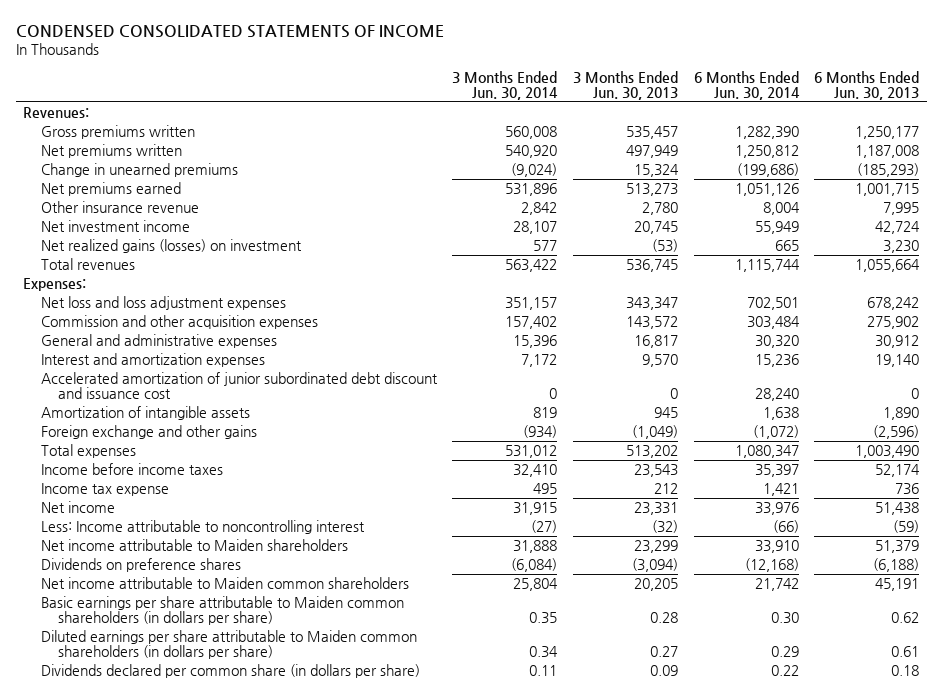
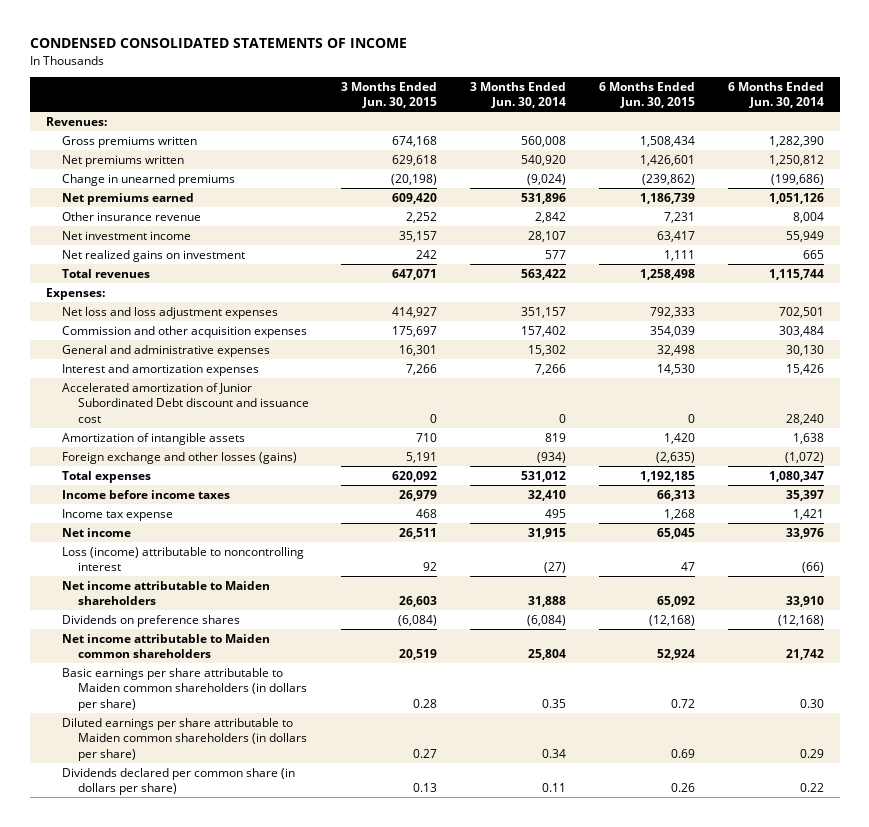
[573,70,679,100] 3 Months Ended Jun. 30, 2013 -> none
[814,70,920,100] 6 Months Ended Jun. 30, 2013 -> none
none -> [341,81,438,109] 3 Months Ended Jun. 30, 2015
none -> [598,81,695,109] 6 Months Ended Jun. 30, 2015
[40,239,302,254] Net realized gains (losses) on investment -> [61,249,245,262] Net realized gains on investment
[513,335,558,349] 15,396 -> [528,344,567,356] 15,302
[754,335,799,349] 30,320 -> [785,344,824,356] 30,130
[521,354,558,368] 7,172 -> [535,363,567,375] 7,266
[754,354,799,368] 15,236 -> [785,363,824,375] 15,426
[40,372,438,400] Accelerated amortization of junior subordinated debt discount and issuance cost -> [61,382,309,423] Accelerated amortization of Junior Subordinated Debt discount and issuance cost
[40,425,257,440] Foreign exchange and other gains -> [61,451,297,464] Foreign exchange and other losses (gains)
[40,520,365,535] Less: Income attributable to noncontrolling interest -> [61,546,304,572] Loss (income) attributable to noncontrolling interest

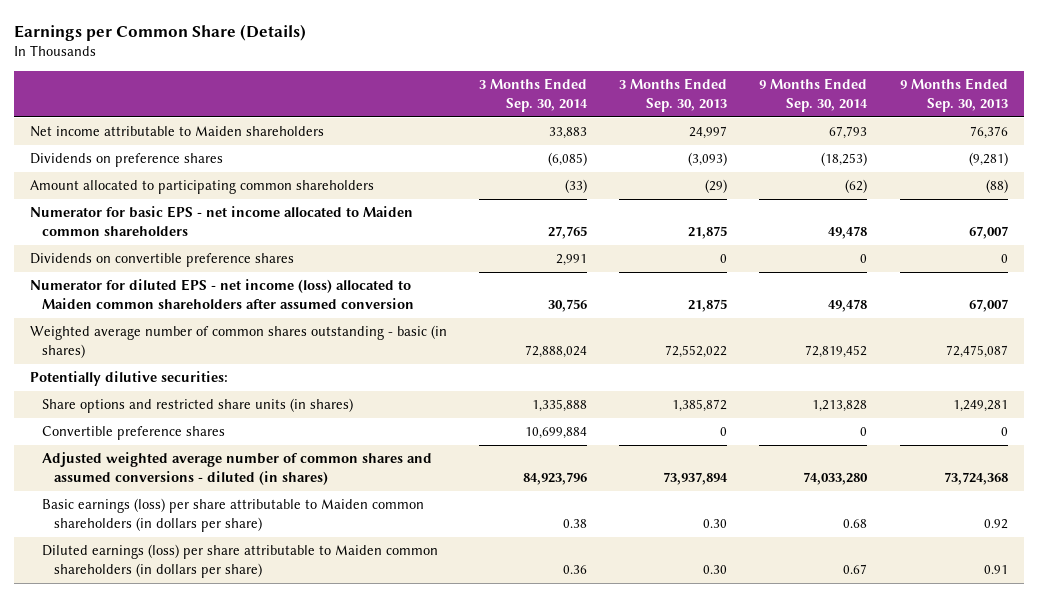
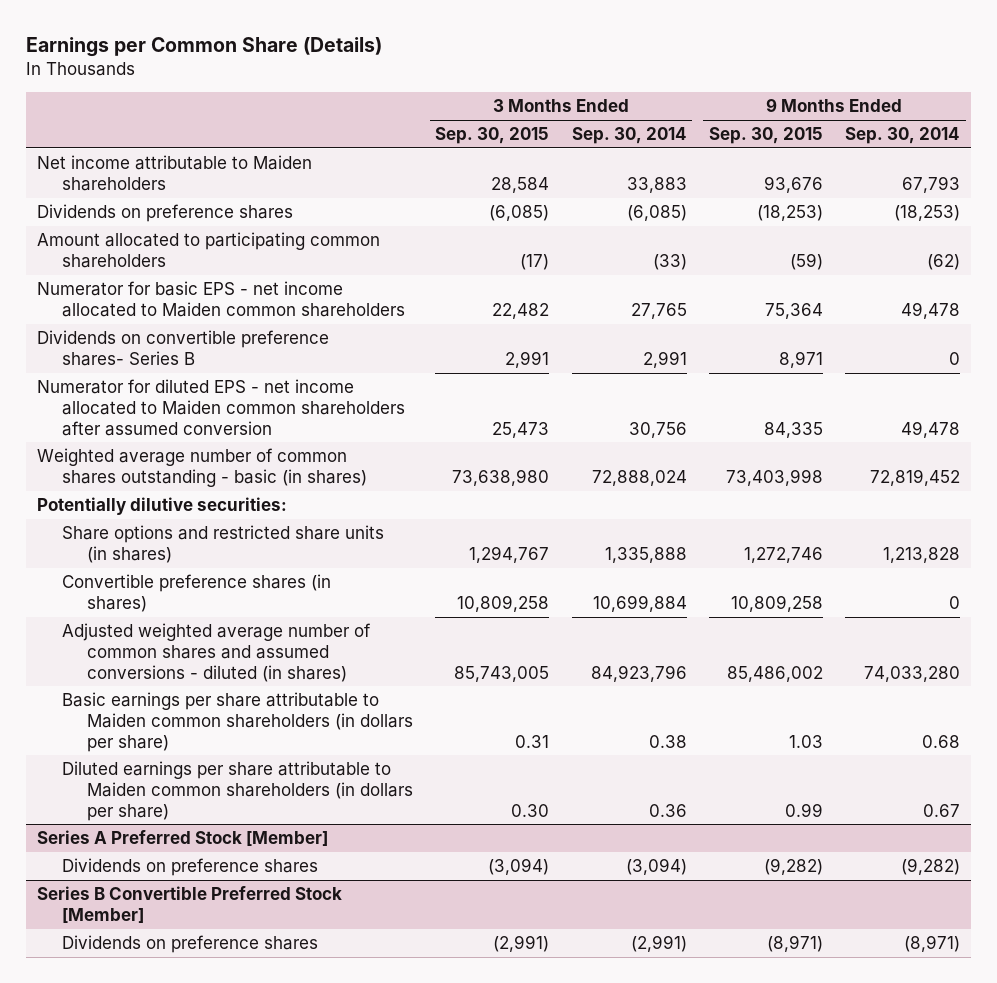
[619,78,728,112] 3 Months Ended Sep. 30, 2013 -> none
[899,78,1008,112] 9 Months Ended Sep. 30, 2013 -> none
none -> [435,127,550,145] Sep. 30, 2015
none -> [708,127,823,145] Sep. 30, 2015
[30,253,295,268] Dividends on convertible preference shares -> [37,330,330,366] Dividends on convertible preference shares- Series B
[30,279,414,309] Numerator for diluted EPS - net income (loss) allocated to Maiden common shareholders after assumed conversion -> [37,379,406,436] Numerator for diluted EPS - net income allocated to Maiden common shareholders after assumed conversion
[41,426,225,441] Convertible preference shares -> [62,574,332,612] Convertible preference shares (in shares)
[41,498,424,532] Basic earnings (loss) per share attributable to Maiden common shareholders (in dollars per share) -> [62,692,414,752] Basic earnings per share attributable to Maiden common shareholders (in dollars per share)
[41,544,438,578] Diluted earnings (loss) per share attributable to Maiden common shareholders (in dollars per share) -> [62,761,414,821] Diluted earnings per share attributable to Maiden common shareholders (in dollars per share)
none -> [37,830,329,847] Series A Preferred Stock [Member]
none -> [62,858,319,877] Dividends on preference shares
none -> [37,886,343,923] Series B Convertible Preferred Stock [Member]
none -> [62,935,319,954] Dividends on preference shares

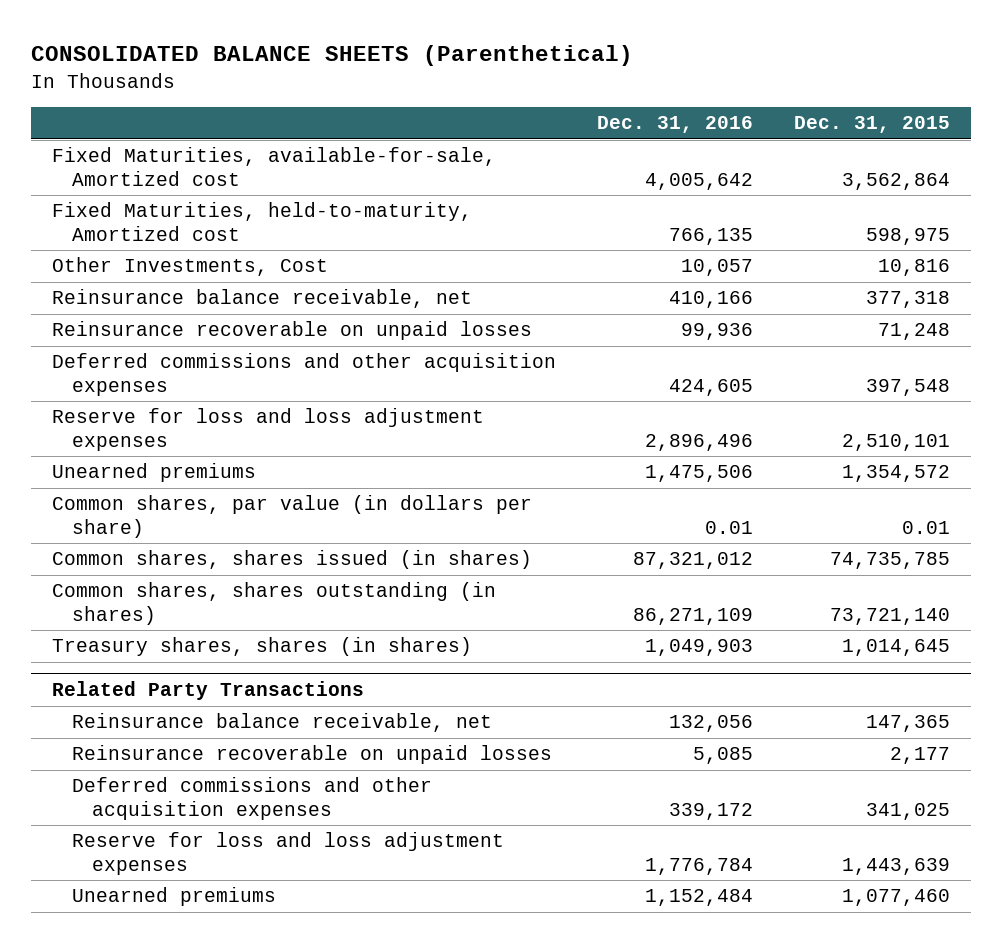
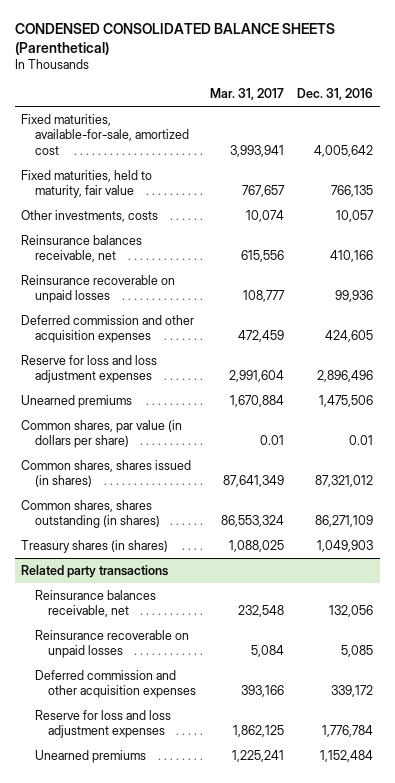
[31,45,634,67] CONSOLIDATED BALANCE SHEETS (Parenthetical) -> [14,22,335,55] CONDENSED CONSOLIDATED BALANCE SHEETS (Parenthetical)
[794,116,951,134] Dec. 31, 2015 -> none
none -> [209,88,284,101] Mar. 31, 2017
[51,147,496,186] Fixed Maturities, available-for-sale, Amortized cost -> [21,113,189,156] Fixed maturities, available-for-sale, amortized cost
[51,202,472,241] Fixed Maturities, held-to-maturity, Amortized cost -> [21,169,153,199] Fixed maturities, held to maturity, fair value
[51,257,328,277] Other Investments, Cost -> [21,209,159,222] Other investments, costs
[51,289,472,309] Reinsurance balance receivable, net -> [21,234,143,263] Reinsurance balances receivable, net
[51,353,556,396] Deferred commissions and other acquisition expenses -> [21,314,195,344] Deferred commission and other acquisition expenses
[51,637,472,657] Treasury shares, shares (in shares) -> [21,539,169,553] Treasury shares (in shares)
[51,681,364,701] Related Party Transactions -> [21,564,169,578] Related party transactions
[71,713,492,733] Reinsurance balance receivable, net -> [34,589,156,618] Reinsurance balances receivable, net
[71,777,432,820] Deferred commissions and other acquisition expenses -> [34,669,197,699] Deferred commission and other acquisition expenses

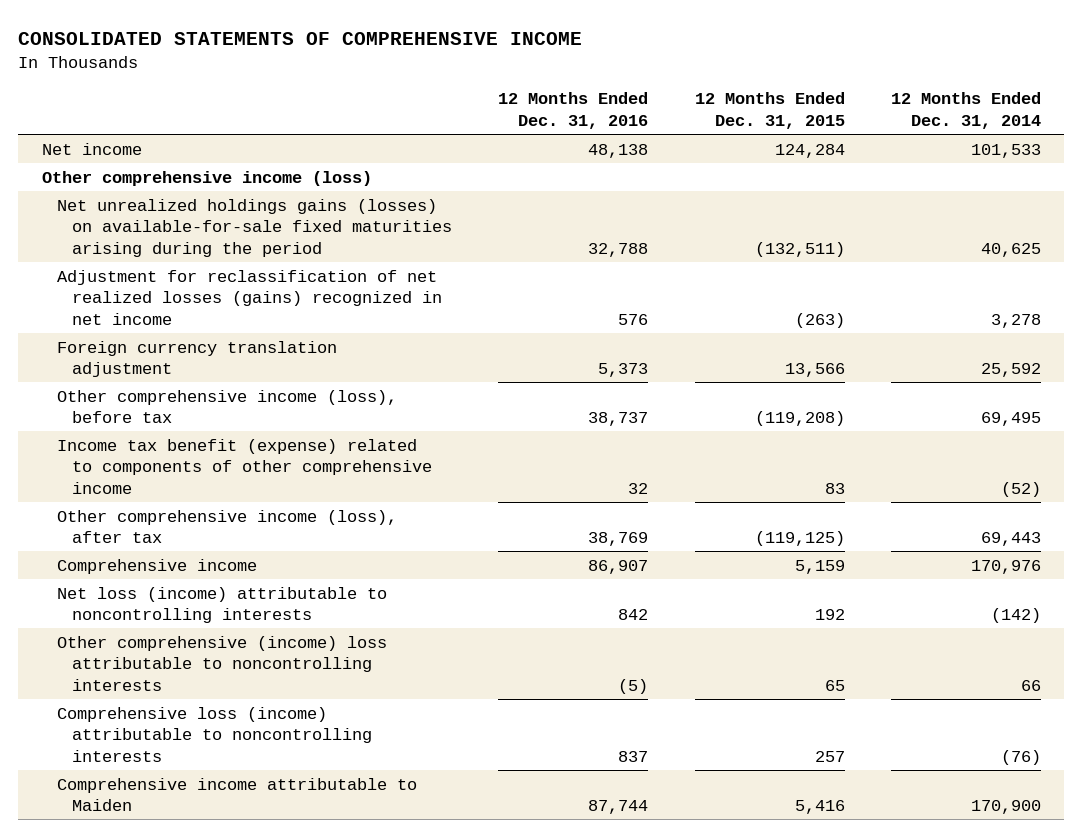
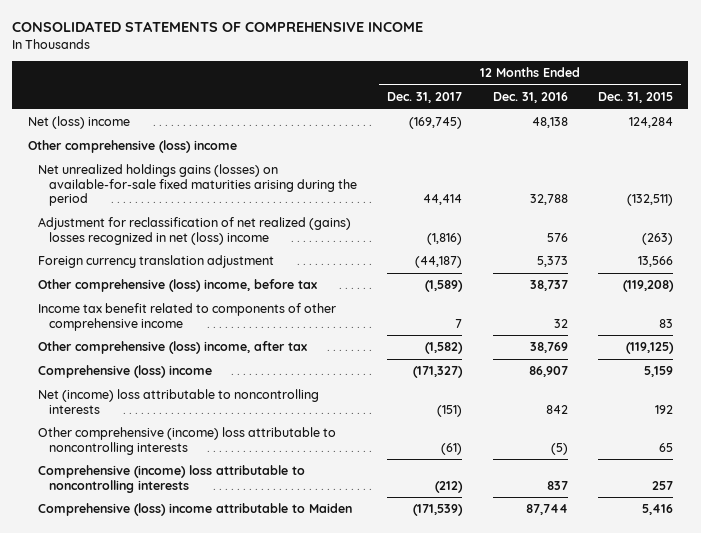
[891,92,1042,129] 12 Months Ended Dec. 31, 2014 -> none
none -> [387,92,463,104] Dec. 31, 2017
[41,142,142,155] Net income -> [27,116,130,130] Net (loss) income
[41,170,372,186] Other comprehensive income (loss) -> [27,140,237,154] Other comprehensive (loss) income
[56,269,443,325] Adjustment for reclassification of net realized losses (gains) recognized in net income -> [38,217,352,245] Adjustment for reclassification of net realized (gains) losses recognized in net (loss) income
[56,389,397,424] Other comprehensive income (loss), before tax -> [38,279,318,293] Other comprehensive (loss) income, before tax
[56,438,433,494] Income tax benefit (expense) related to components of other comprehensive income -> [38,303,337,331] Income tax benefit related to components of other comprehensive income
[56,509,397,544] Other comprehensive income (loss), after tax -> [38,341,308,355] Other comprehensive (loss) income, after tax
[56,558,257,574] Comprehensive income -> [38,365,213,379] Comprehensive (loss) income
[56,586,387,624] Net loss (income) attributable to noncontrolling interests -> [38,389,320,414] Net (income) loss attributable to noncontrolling interests
[56,706,373,762] Comprehensive loss (income) attributable to noncontrolling interests -> [38,465,306,493] Comprehensive (income) loss attributable to noncontrolling interests
[56,777,417,812] Comprehensive income attributable to Maiden -> [38,503,353,517] Comprehensive (loss) income attributable to Maiden

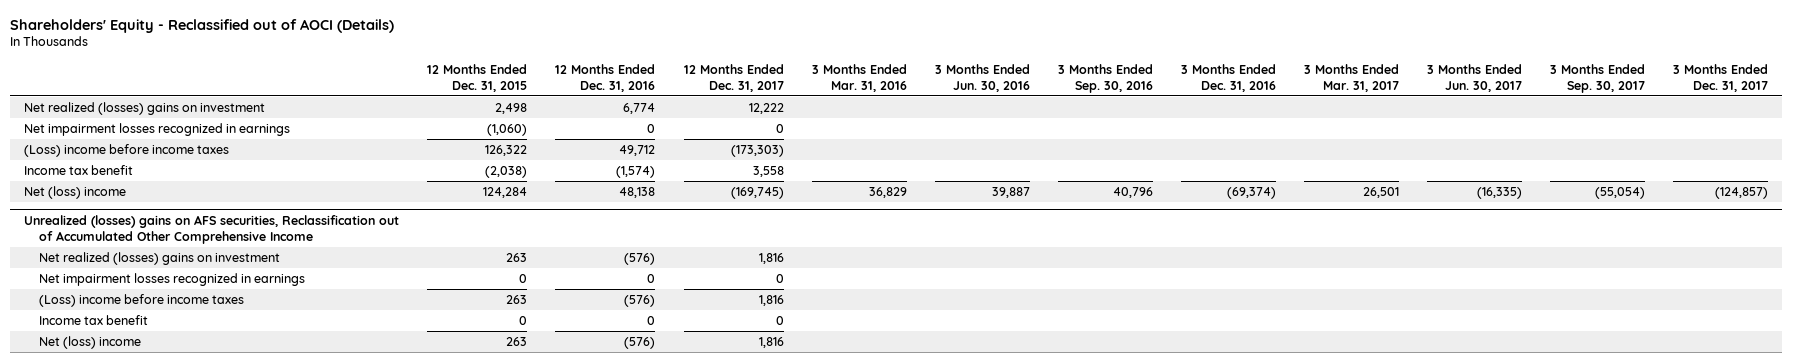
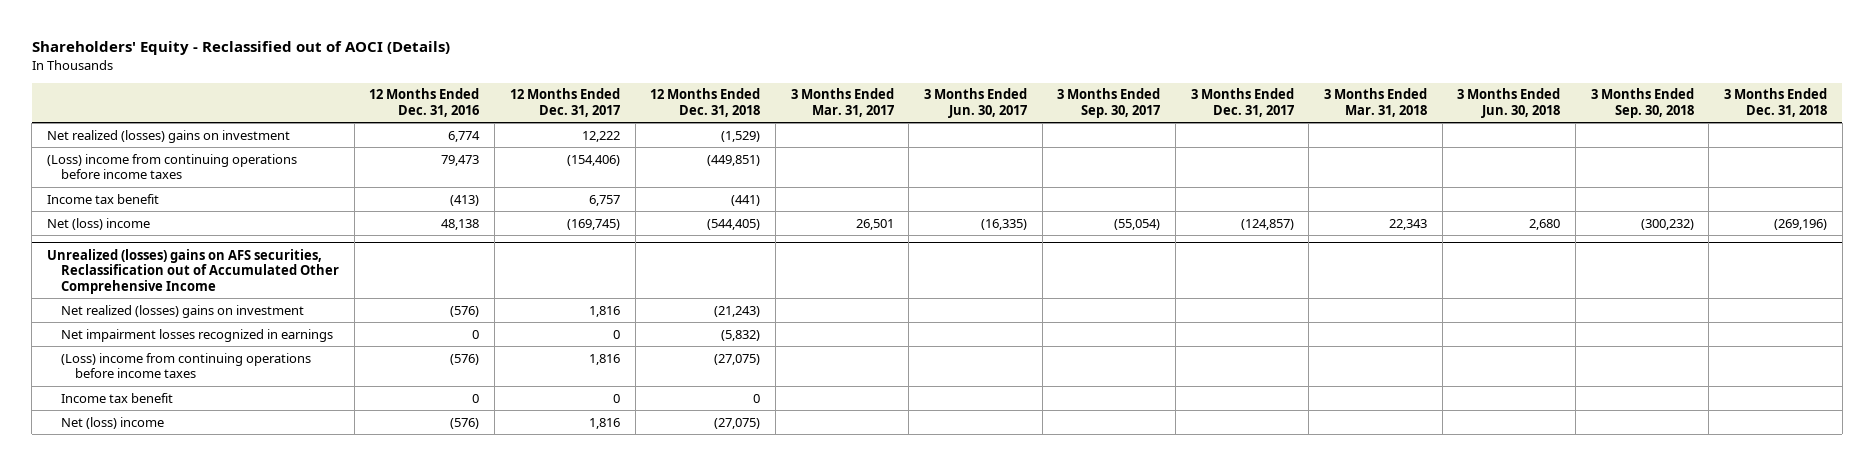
[427,63,528,92] 12 Months Ended Dec. 31, 2015 -> none
[811,63,907,92] 3 Months Ended Mar. 31, 2016 -> none
[934,63,1030,92] 3 Months Ended Jun. 30, 2016 -> none
[1057,63,1153,93] 3 Months Ended Sep. 30, 2016 -> none
[1180,63,1276,92] 3 Months Ended Dec. 31, 2016 -> none
none -> [650,88,761,118] 12 Months Ended Dec. 31, 2018
none -> [1324,88,1428,118] 3 Months Ended Mar. 31, 2018
none -> [1457,88,1561,119] 3 Months Ended Jun. 30, 2018
none -> [1590,88,1694,119] 3 Months Ended Sep. 30, 2018
none -> [1724,88,1828,118] 3 Months Ended Dec. 31, 2018
[24,122,291,136] Net impairment losses recognized in earnings -> none
[24,143,230,157] (Loss) income before income taxes -> [46,153,297,180] (Loss) income from continuing operations before income taxes
[619,144,656,156] 49,712 -> [441,154,480,166] 79,473
[730,144,784,157] (173,303) -> [566,154,620,166] (154,406)
[616,165,656,178] (1,574) -> [450,194,480,206] (413)
[752,165,784,177] 3,558 -> [588,194,620,206] 6,757
[38,293,244,307] (Loss) income before income taxes -> [61,352,312,379] (Loss) income from continuing operations before income taxes

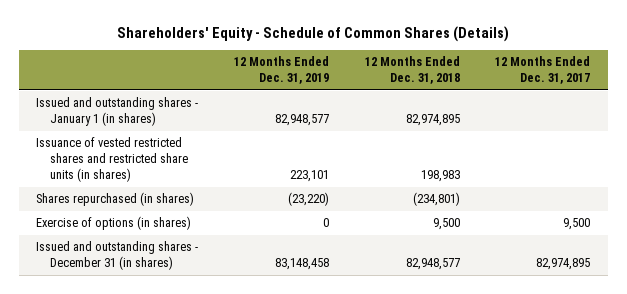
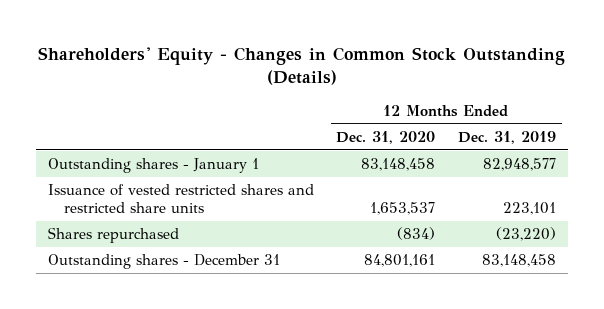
[117,25,510,42] Shareholders' Equity - Schedule of Common Shares (Details) -> [37,46,565,85] Shareholders' Equity - Changes in Common Stock Outstanding (Details)
[364,56,460,85] 12 Months Ended Dec. 31, 2018 -> none
[495,56,591,85] 12 Months Ended Dec. 31, 2017 -> none
none -> [336,130,436,144] Dec. 31, 2020
[36,216,192,231] Exercise of options (in shares) -> none
[36,97,199,127] Issued and outstanding shares - January 1 (in shares) -> [47,158,259,174] Outstanding shares - January 1
[36,137,188,183] Issuance of vested restricted shares and restricted share units (in shares) -> [47,184,314,214] Issuance of vested restricted shares and restricted share units
[36,192,195,207] Shares repurchased (in shares) -> [47,227,179,244] Shares repurchased
[36,241,199,271] Issued and outstanding shares - December 31 (in shares) -> [47,254,280,270] Outstanding shares - December 31

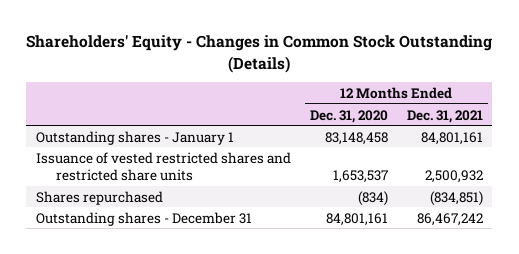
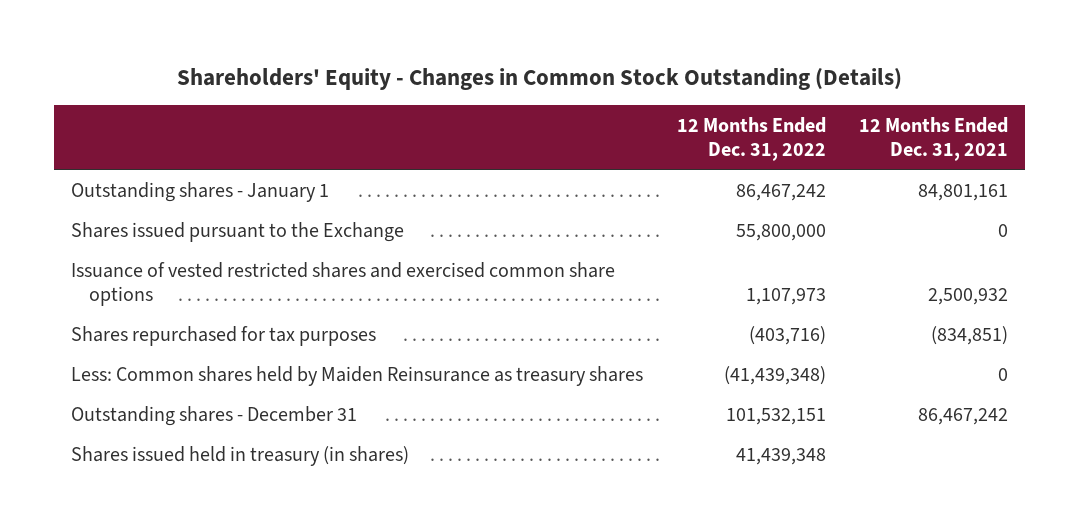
[309,109,388,123] Dec. 31, 2020 -> none
none -> [676,117,826,162] 12 Months Ended Dec. 31, 2022
none -> [70,221,404,242] Shares issued pursuant to the Exchange
[35,151,291,182] Issuance of vested restricted shares and restricted share units -> [70,261,615,306] Issuance of vested restricted shares and exercised common share options
[35,190,163,205] Shares repurchased -> [70,325,376,346] Shares repurchased for tax purposes
none -> [70,365,643,386] Less: Common shares held by Maiden Reinsurance as treasury shares
none -> [70,445,409,466] Shares issued held in treasury (in shares)

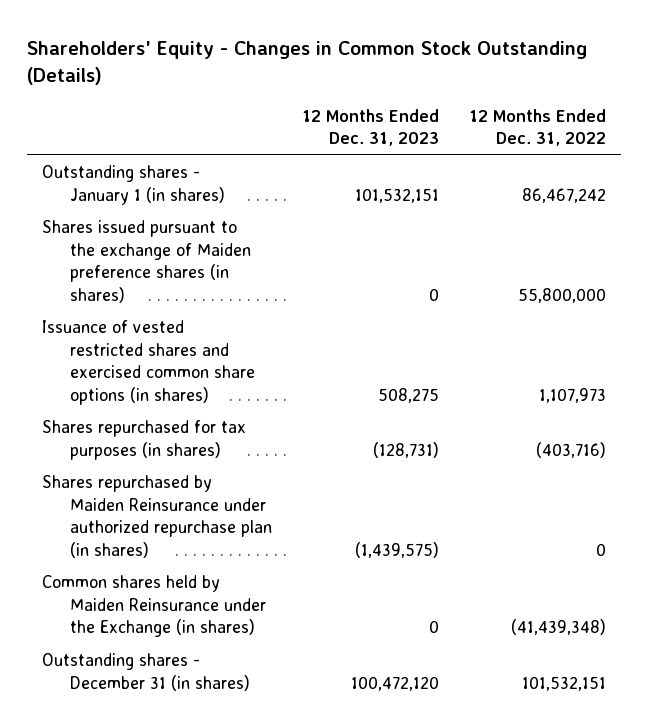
[859,117,1009,162] 12 Months Ended Dec. 31, 2021 -> none
none -> [302,108,440,147] 12 Months Ended Dec. 31, 2023
[70,445,409,466] Shares issued held in treasury (in shares) -> none
[70,181,329,202] Outstanding shares - January 1 -> [42,165,226,205] Outstanding shares - January 1 (in shares)
[70,221,404,242] Shares issued pursuant to the Exchange -> [42,220,252,303] Shares issued pursuant to the exchange of Maiden preference shares (in shares)
[70,261,615,306] Issuance of vested restricted shares and exercised common share options -> [42,320,256,405] Issuance of vested restricted shares and exercised common share options (in shares)
[70,325,376,346] Shares repurchased for tax purposes -> [42,420,247,460] Shares repurchased for tax purposes (in shares)
none -> [42,475,273,558] Shares repurchased by Maiden Reinsurance under authorized repurchase plan (in shares)
[70,365,643,386] Less: Common shares held by Maiden Reinsurance as treasury shares -> [42,575,267,638] Common shares held by Maiden Reinsurance under the Exchange (in shares)
[70,405,357,426] Outstanding shares - December 31 -> [42,653,251,691] Outstanding shares - December 31 (in shares)

